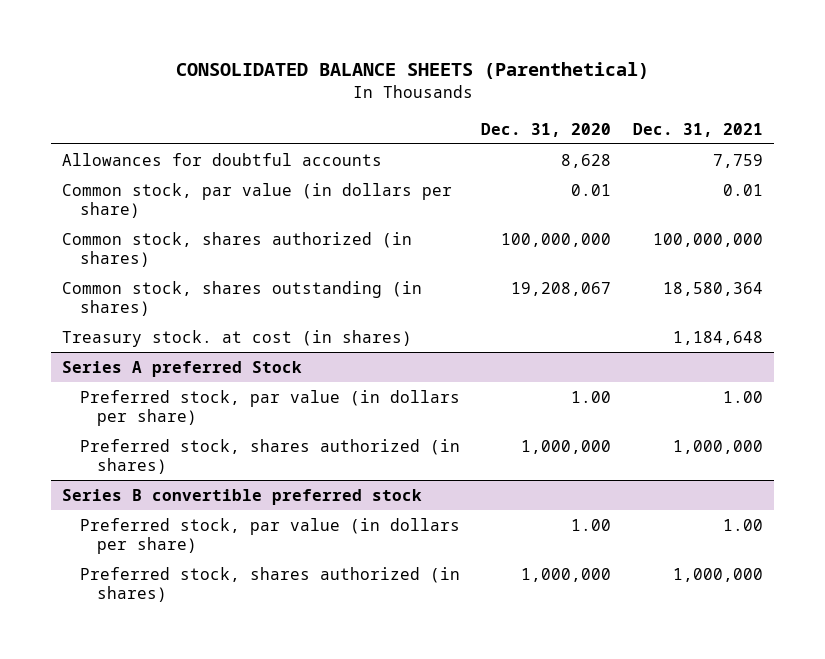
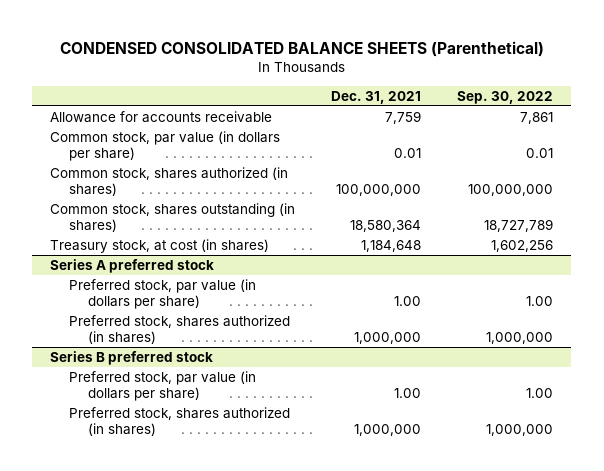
[175,62,649,80] CONSOLIDATED BALANCE SHEETS (Parenthetical) -> [59,40,544,57] CONDENSED CONSOLIDATED BALANCE SHEETS (Parenthetical)
[481,122,612,137] Dec. 31, 2020 -> none
none -> [457,90,554,104] Sep. 30, 2022
[62,152,383,166] Allowances for doubtful accounts -> [50,111,273,124] Allowance for accounts receivable
[62,329,413,347] Treasury stock. at cost (in shares) -> [50,239,270,254] Treasury stock, at cost (in shares)
[62,360,303,377] Series A preferred Stock -> [50,259,215,274] Series A preferred stock
[62,488,423,505] Series B convertible preferred stock -> [50,351,214,366] Series B preferred stock

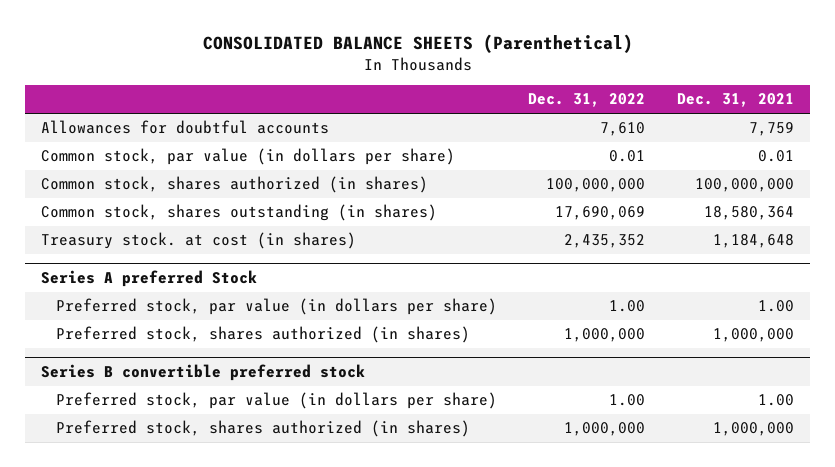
[59,40,544,57] CONDENSED CONSOLIDATED BALANCE SHEETS (Parenthetical) -> [202,33,633,53] CONSOLIDATED BALANCE SHEETS (Parenthetical)
[457,90,554,104] Sep. 30, 2022 -> none
none -> [528,93,646,108] Dec. 31, 2022
[50,111,273,124] Allowance for accounts receivable -> [41,120,330,135] Allowances for doubtful accounts
[50,239,270,254] Treasury stock, at cost (in shares) -> [41,232,357,250] Treasury stock. at cost (in shares)
[50,259,215,274] Series A preferred stock -> [41,269,258,287] Series A preferred Stock
[50,351,214,366] Series B preferred stock -> [41,363,366,381] Series B convertible preferred stock

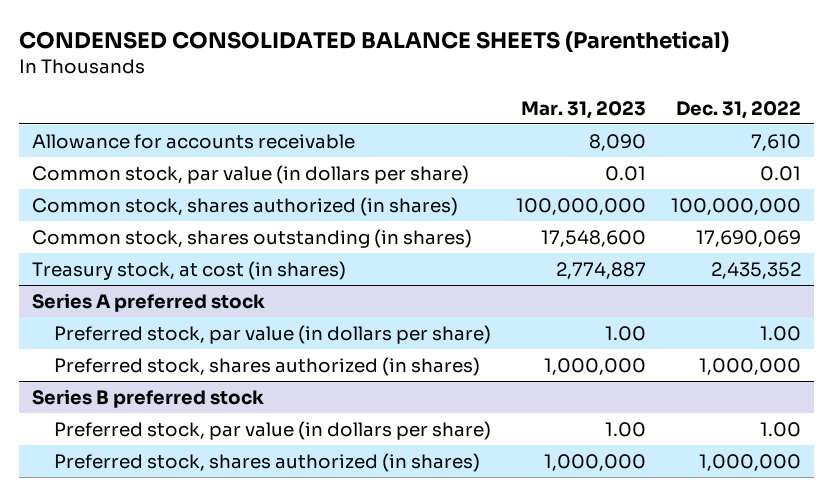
[202,33,633,53] CONSOLIDATED BALANCE SHEETS (Parenthetical) -> [19,31,730,53] CONDENSED CONSOLIDATED BALANCE SHEETS (Parenthetical)
[677,93,795,108] Dec. 31, 2021 -> none
none -> [520,100,646,119] Mar. 31, 2023
[41,120,330,135] Allowances for doubtful accounts -> [32,133,356,149] Allowance for accounts receivable
[41,232,357,250] Treasury stock. at cost (in shares) -> [32,260,347,280] Treasury stock, at cost (in shares)
[41,269,258,287] Series A preferred Stock -> [32,292,266,312] Series A preferred stock
[41,363,366,381] Series B convertible preferred stock -> [32,388,265,408] Series B preferred stock

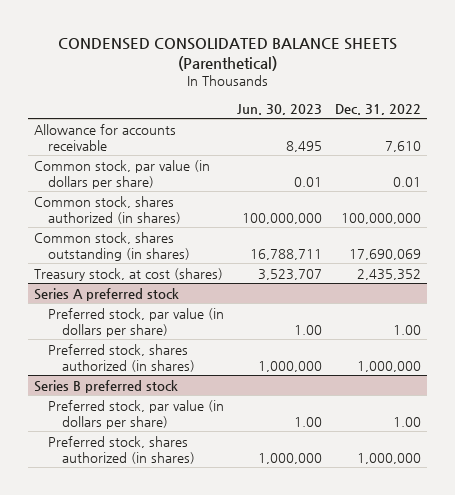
[520,100,646,119] Mar. 31, 2023 -> none
none -> [236,103,322,115] Jun. 30, 2023
[32,260,347,280] Treasury stock, at cost (in shares) -> [34,267,224,281] Treasury stock, at cost (shares)

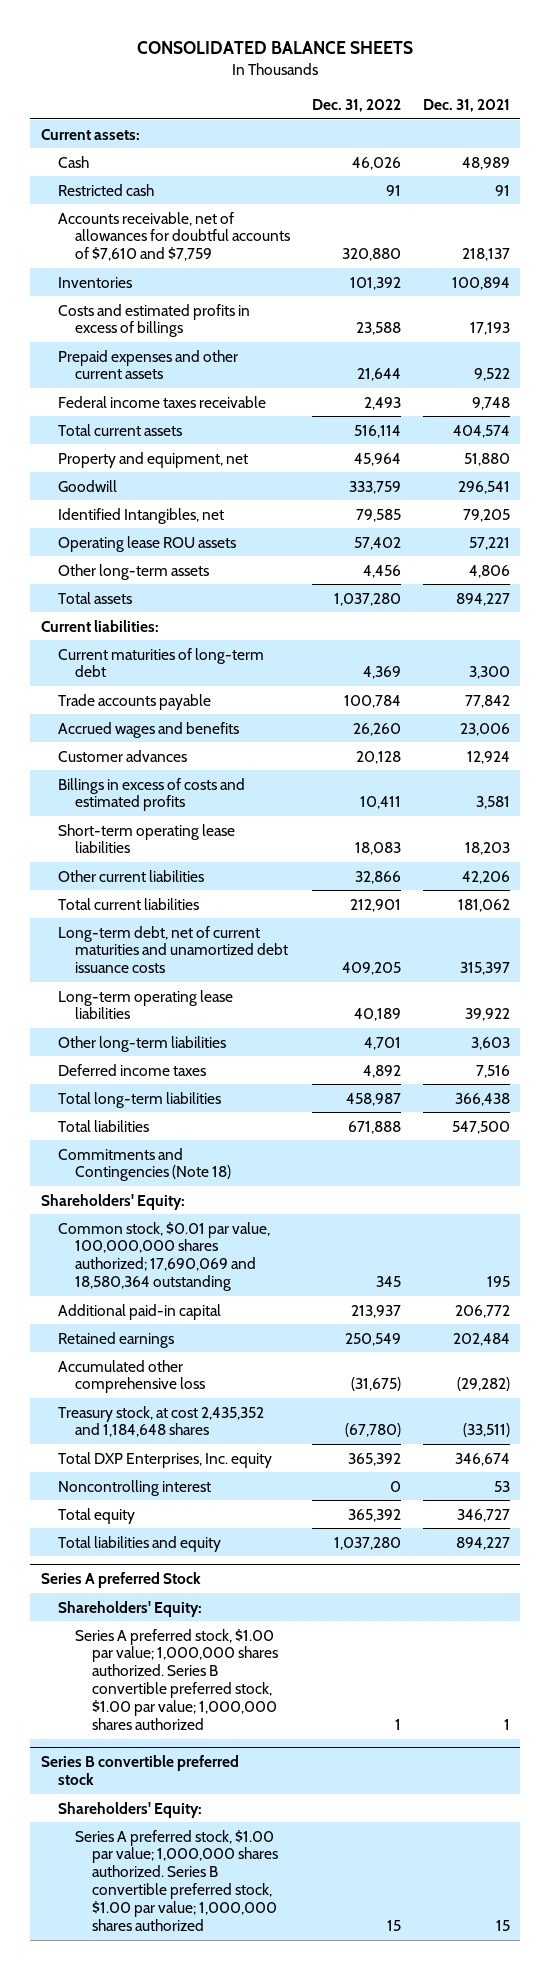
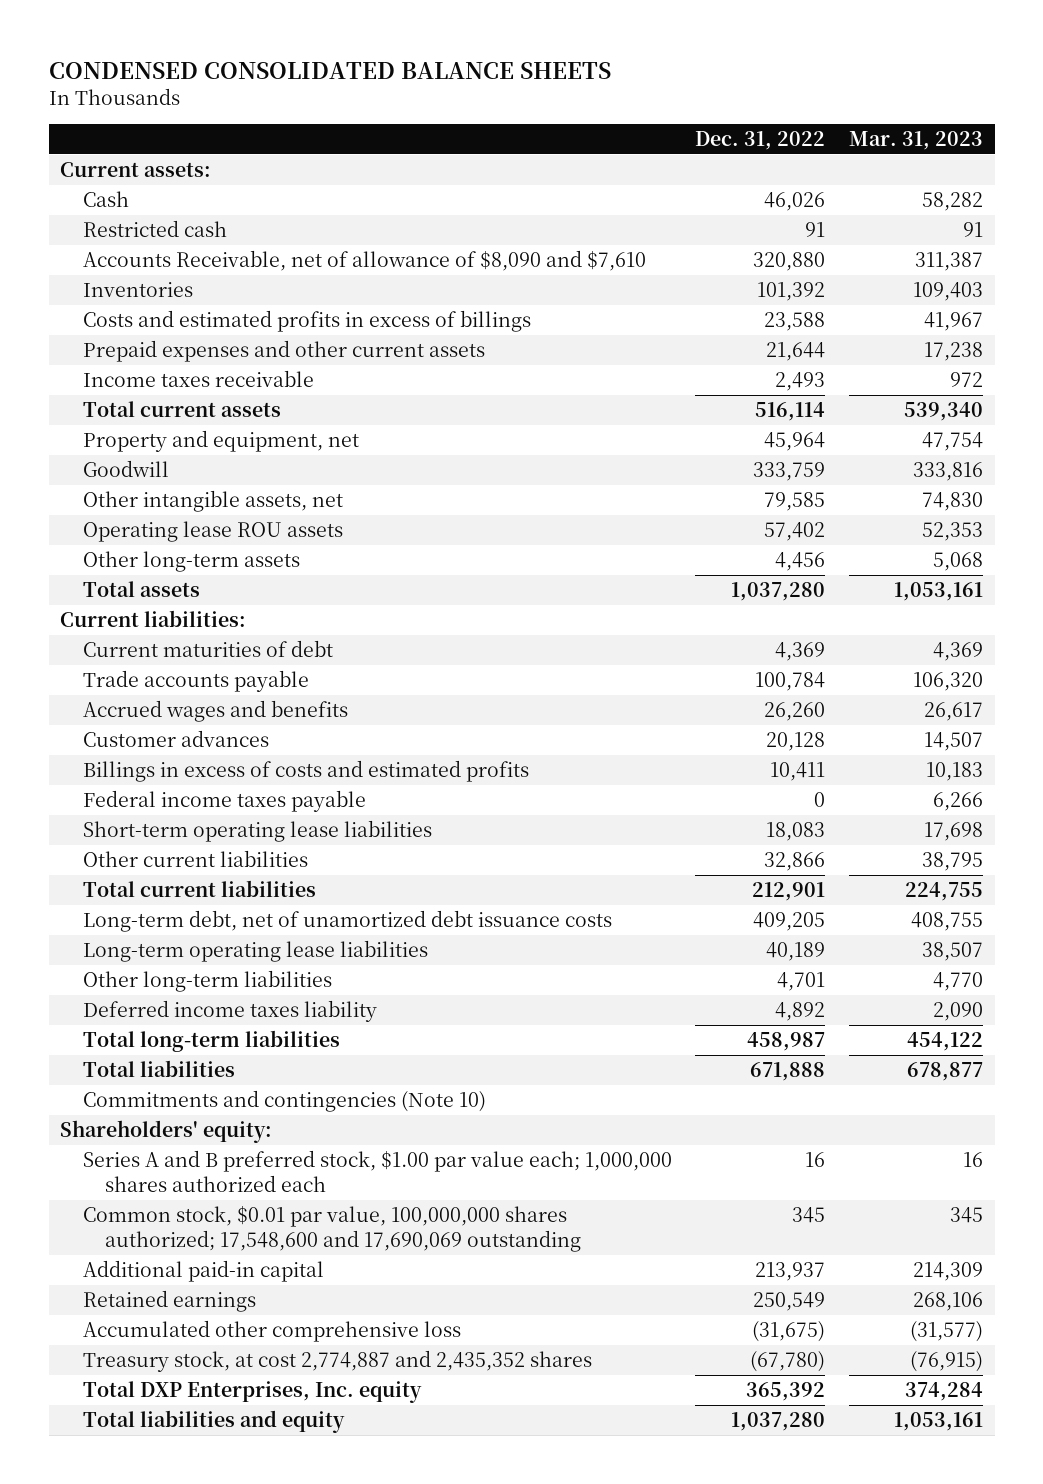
[137,41,414,55] CONSOLIDATED BALANCE SHEETS -> [48,61,611,79] CONDENSED CONSOLIDATED BALANCE SHEETS
[422,98,510,112] Dec. 31, 2021 -> none
none -> [848,131,983,151] Mar. 31, 2023
[57,211,290,262] Accounts receivable, net of allowances for doubtful accounts of $7,610 and $7,759 -> [82,249,646,271] Accounts Receivable, net of allowance of $8,090 and $7,610
[57,395,266,408] Federal income taxes receivable -> [82,369,314,387] Income taxes receivable
[57,507,224,524] Identified Intangibles, net -> [82,489,343,512] Other intangible assets, net
[57,647,264,678] Current maturities of long-term debt -> [82,639,333,657] Current maturities of debt
none -> [82,789,366,812] Federal income taxes payable
[57,925,288,974] Long-term debt, net of current maturities and unamortized debt issuance costs -> [82,909,612,932] Long-term debt, net of unamortized debt issuance costs
[57,1063,206,1076] Deferred income taxes -> [82,999,377,1022] Deferred income taxes liability
[57,1147,231,1182] Commitments and Contingencies (Note 18) -> [82,1089,486,1112] Commitments and contingencies (Note 10)
[41,1193,186,1210] Shareholders' Equity: -> [60,1119,273,1143] Shareholders' equity:
none -> [82,1149,672,1192] Series A and B preferred stock, $1.00 par value each; 1,000,000 shares authorized each
[57,1221,270,1292] Common stock, $0.01 par value, 100,000,000 shares authorized; 17,690,069 and 18,580,364 outstanding -> [82,1205,581,1252] Common stock, $0.01 par value, 100,000,000 shares authorized; 17,548,600 and 17,690,069 outstanding
[57,1405,264,1438] Treasury stock, at cost 2,435,352 and 1,184,648 shares -> [82,1349,592,1372] Treasury stock, at cost 2,774,887 and 2,435,352 shares
[57,1479,211,1496] Noncontrolling interest -> none
[57,1507,135,1524] Total equity -> none
[41,1572,202,1589] Series A preferred Stock -> none
[57,1600,202,1617] Shareholders' Equity: -> none
[74,1628,278,1731] Series A preferred stock, $1.00 par value; 1,000,000 shares authorized. Series B convertible preferred stock, $1.00 par value; 1,000,000 shares authorized -> none
[41,1755,240,1786] Series B convertible preferred stock -> none
[57,1801,202,1818] Shareholders' Equity: -> none
[74,1829,278,1932] Series A preferred stock, $1.00 par value; 1,000,000 shares authorized. Series B convertible preferred stock, $1.00 par value; 1,000,000 shares authorized -> none

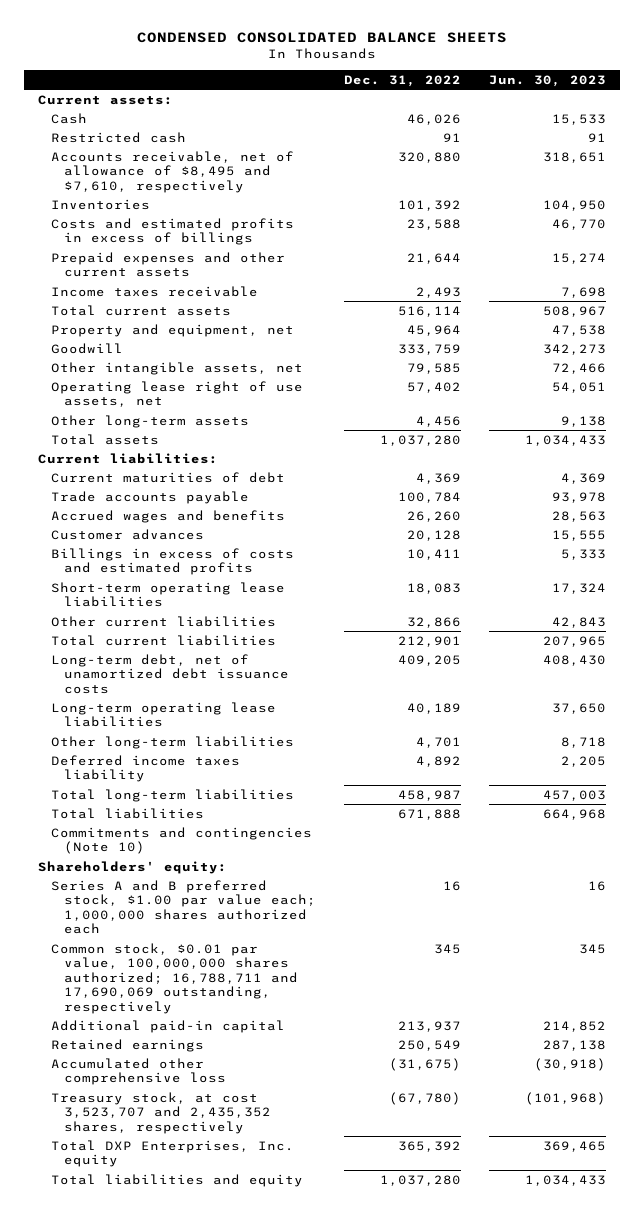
[848,131,983,151] Mar. 31, 2023 -> none
none -> [488,74,606,87] Jun. 30, 2023
[82,249,646,271] Accounts Receivable, net of allowance of $8,090 and $7,610 -> [51,150,295,193] Accounts receivable, net of allowance of $8,495 and $7,610, respectively
[82,520,343,542] Operating lease ROU assets -> [51,380,304,408] Operating lease right of use assets, net
[82,789,366,812] Federal income taxes payable -> none
[82,1205,581,1252] Common stock, $0.01 par value, 100,000,000 shares authorized; 17,548,600 and 17,690,069 outstanding -> [51,942,298,1014] Common stock, $0.01 par value, 100,000,000 shares authorized; 16,788,711 and 17,690,069 outstanding, respectively
[82,1349,592,1372] Treasury stock, at cost 2,774,887 and 2,435,352 shares -> [51,1091,271,1134] Treasury stock, at cost 3,523,707 and 2,435,352 shares, respectively

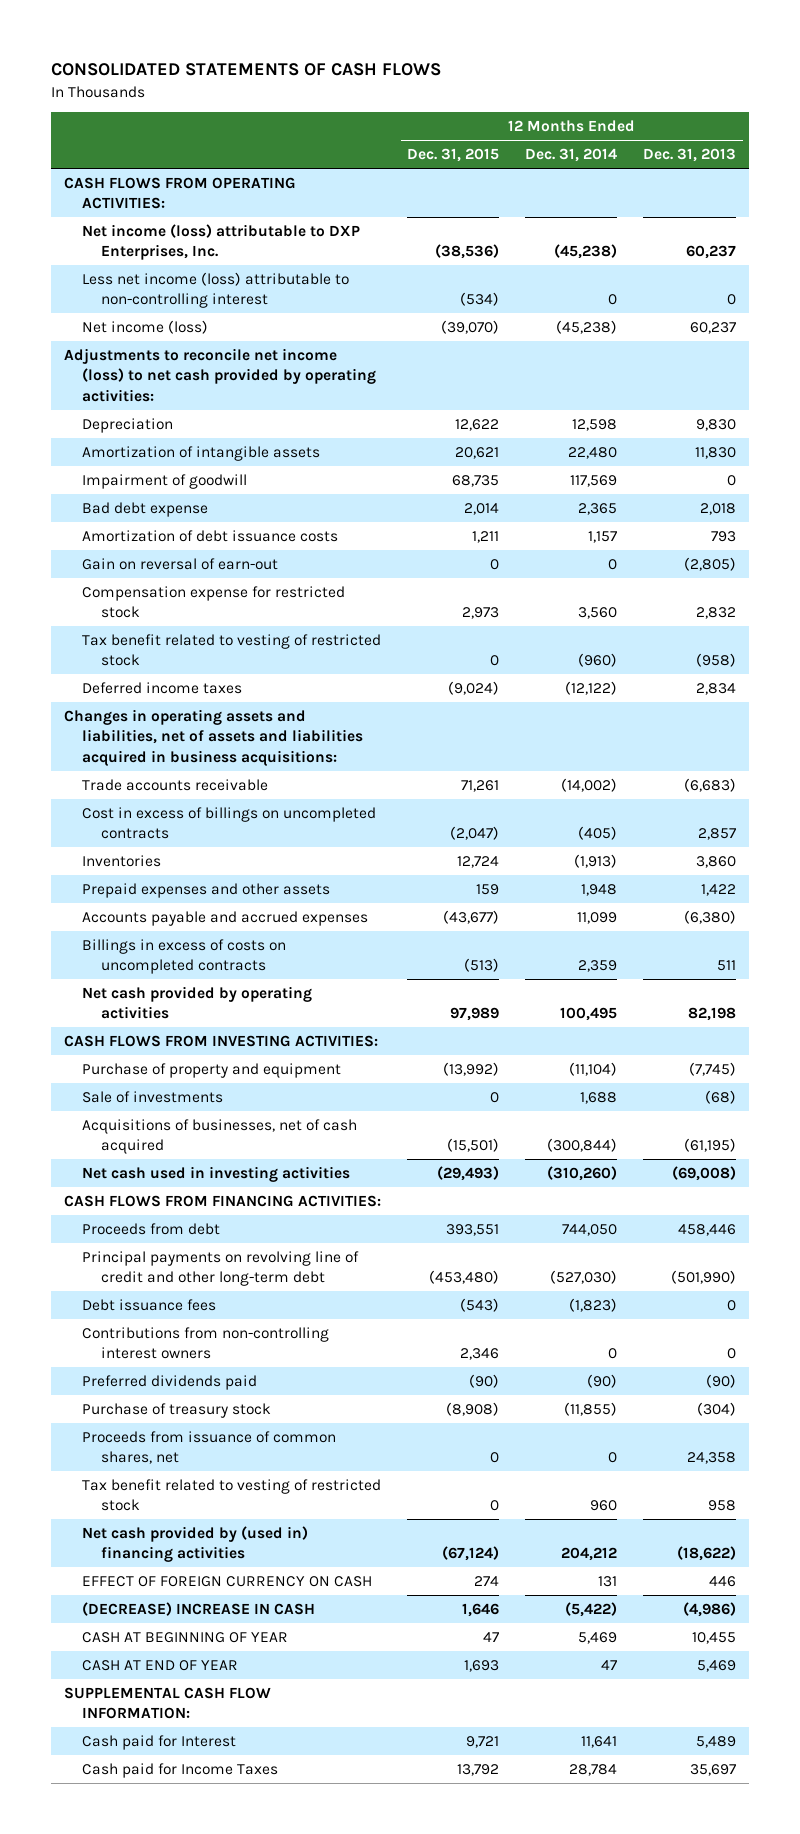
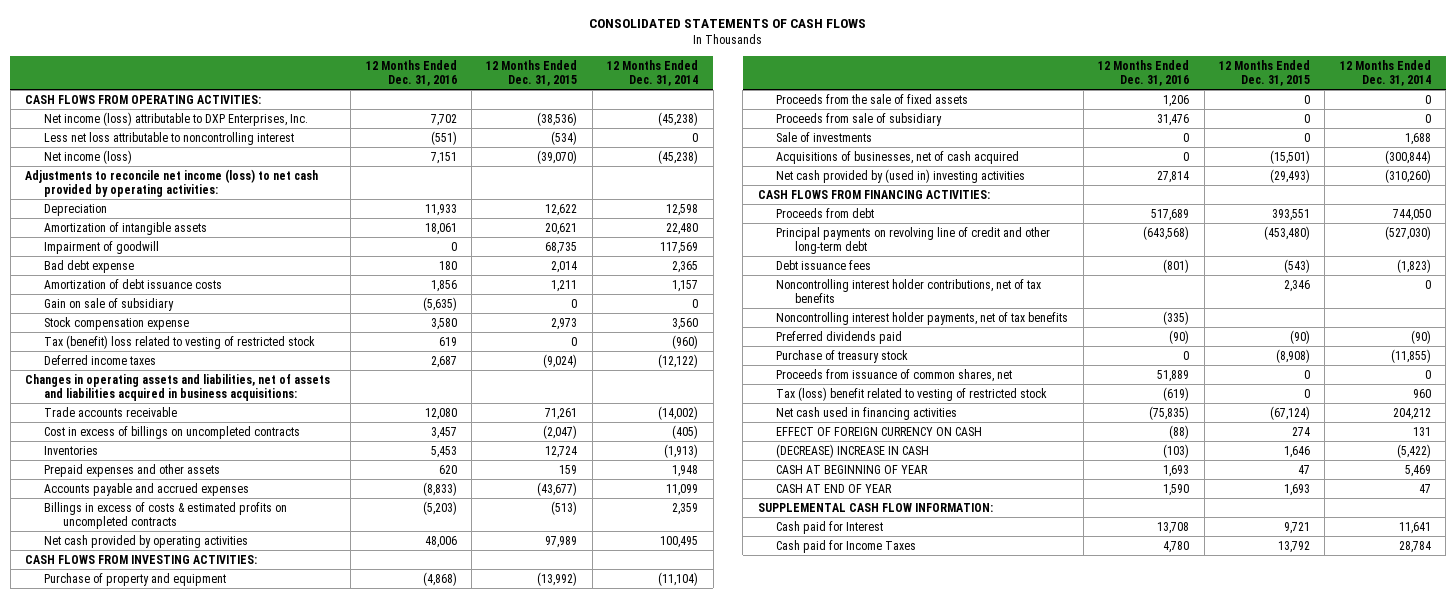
[643,148,737,163] Dec. 31, 2013 -> none
none -> [365,59,457,87] 12 Months Ended Dec. 31, 2016
[82,271,350,309] Less net income (loss) attributable to non-controlling interest -> [43,131,294,145] Less net loss attributable to noncontrolling interest
[82,557,279,570] Gain on reversal of earn-out -> none
none -> [43,297,174,311] Gain on sale of subsidiary
[82,585,346,619] Compensation expense for restricted stock -> [43,316,189,330] Stock compensation expense
[82,633,382,667] Tax benefit related to vesting of restricted stock -> [43,334,315,349] Tax (benefit) loss related to vesting of restricted stock
[82,938,287,975] Billings in excess of costs on uncompleted contracts -> [43,501,287,529] Billings in excess of costs & estimated profits on uncompleted contracts
none -> [776,93,969,104] Proceeds from the sale of fixed assets
none -> [776,112,943,126] Proceeds from sale of subsidiary
[82,1165,351,1182] Net cash used in investing activities -> [776,168,1026,183] Net cash provided by (used in) investing activities
[82,1326,330,1360] Contributions from non-controlling interest owners -> [776,278,1042,303] Noncontrolling interest holder contributions, net of tax benefits
none -> [776,311,1069,325] Noncontrolling interest holder payments, net of tax benefits
[82,1478,382,1512] Tax benefit related to vesting of restricted stock -> [776,386,1048,401] Tax (loss) benefit related to vesting of restricted stock
[82,1525,309,1563] Net cash provided by (used in) financing activities -> [776,406,958,420] Net cash used in financing activities

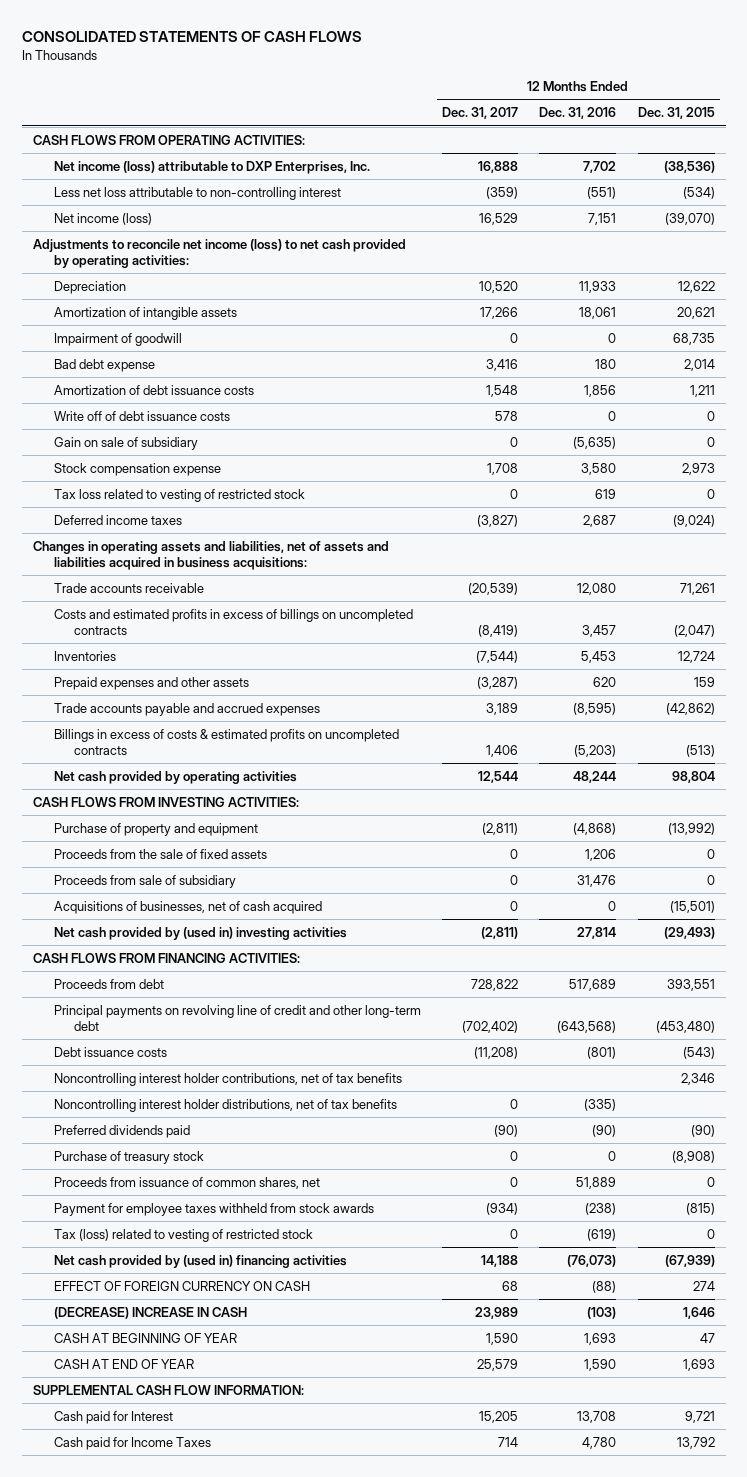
[607,59,699,87] 12 Months Ended Dec. 31, 2014 -> none
none -> [441,107,518,120] Dec. 31, 2017
[43,131,294,145] Less net loss attributable to noncontrolling interest -> [53,186,341,200] Less net loss attributable to non-controlling interest
none -> [53,410,230,421] Write off of debt issuance costs
[43,334,315,349] Tax (benefit) loss related to vesting of restricted stock -> [53,488,305,502] Tax loss related to vesting of restricted stock
[43,425,300,439] Cost in excess of billings on uncompleted contracts -> [53,608,413,635] Costs and estimated profits in excess of billings on uncompleted contracts
[43,482,249,496] Accounts payable and accrued expenses -> [53,702,320,716] Trade accounts payable and accrued expenses
[422,481,457,496] (8,833) -> [573,702,617,715] (8,595)
[537,481,578,496] (43,677) -> [665,702,715,715] (42,862)
[424,535,457,548] 48,006 -> [573,770,617,783] 48,244
[545,535,578,548] 97,989 -> [671,770,715,783] 98,804
[776,131,873,142] Sale of investments -> none
[776,259,872,270] Debt issuance fees -> [53,1046,167,1057] Debt issuance costs
[776,311,1069,325] Noncontrolling interest holder payments, net of tax benefits -> [53,1098,397,1112] Noncontrolling interest holder distributions, net of tax benefits
none -> [53,1202,374,1216] Payment for employee taxes withheld from stock awards
[776,386,1048,401] Tax (loss) benefit related to vesting of restricted stock -> [53,1228,313,1242] Tax (loss) related to vesting of restricted stock
[776,406,958,420] Net cash used in financing activities -> [53,1254,347,1268] Net cash provided by (used in) financing activities
[1149,405,1190,420] (75,835) -> [567,1254,617,1267] (76,073)
[1269,405,1310,420] (67,124) -> [664,1254,715,1267] (67,939)

